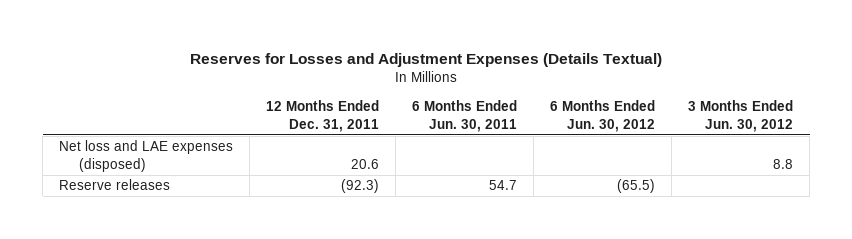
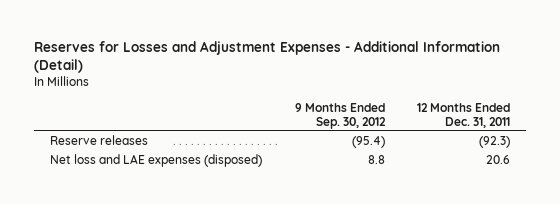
[190,52,663,67] Reserves for Losses and Adjustment Expenses (Details Textual) -> [33,41,500,74] Reserves for Losses and Adjustment Expenses - Additional Information (Detail)
[412,100,518,132] 6 Months Ended Jun. 30, 2011 -> none
[550,100,656,132] 6 Months Ended Jun. 30, 2012 -> none
[688,100,794,132] 3 Months Ended Jun. 30, 2012 -> none
none -> [294,102,386,129] 9 Months Ended Sep. 30, 2012
[59,140,234,172] Net loss and LAE expenses (disposed) -> [50,154,263,168] Net loss and LAE expenses (disposed)

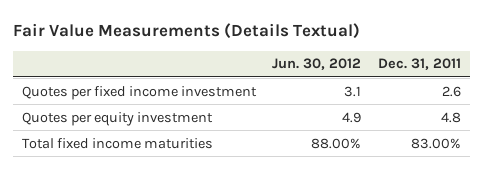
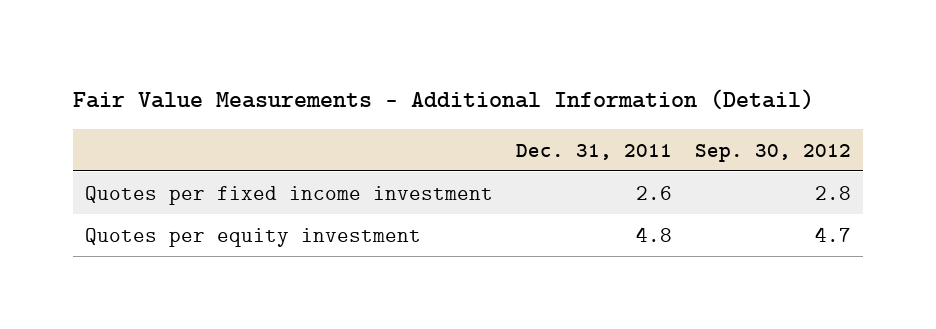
[13,22,361,39] Fair Value Measurements (Details Textual) -> [73,89,815,111] Fair Value Measurements - Additional Information (Detail)
[272,58,362,71] Jun. 30, 2012 -> none
none -> [695,143,852,162] Sep. 30, 2012
[21,137,213,149] Total fixed income maturities -> none

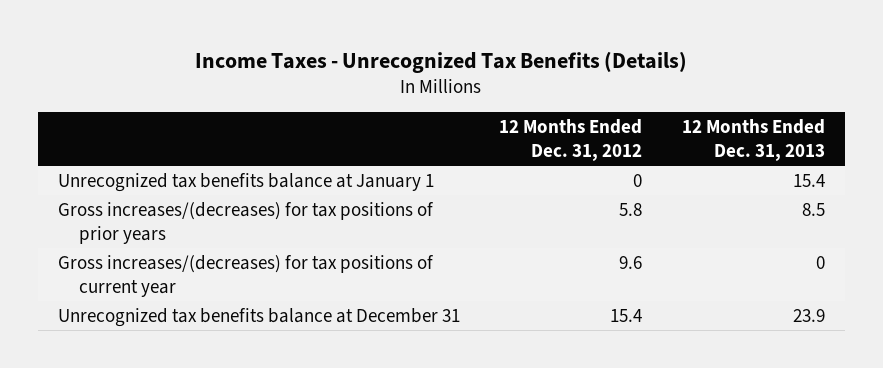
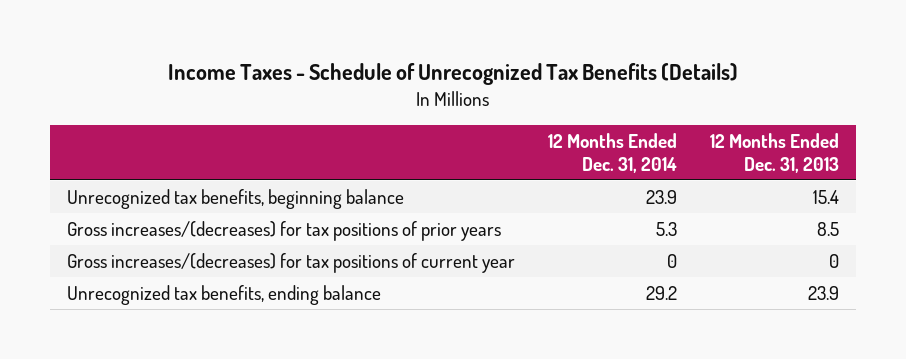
[195,50,688,73] Income Taxes - Unrecognized Tax Benefits (Details) -> [167,62,738,85] Income Taxes - Schedule of Unrecognized Tax Benefits (Details)
[499,119,643,161] 12 Months Ended Dec. 31, 2012 -> none
none -> [547,132,677,173] 12 Months Ended Dec. 31, 2014
[57,172,434,192] Unrecognized tax benefits balance at January 1 -> [66,189,404,210] Unrecognized tax benefits, beginning balance
[57,307,460,327] Unrecognized tax benefits balance at December 31 -> [66,285,381,306] Unrecognized tax benefits, ending balance

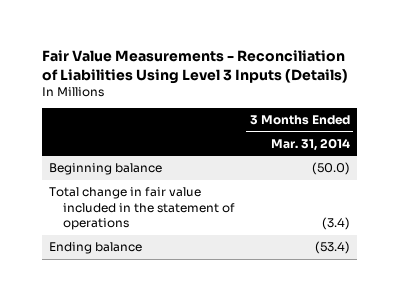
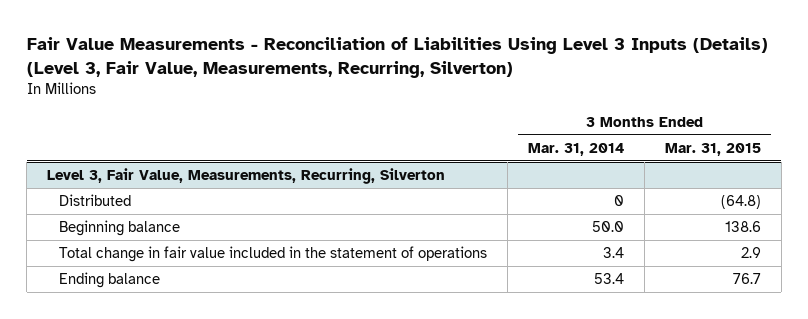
[42,49,349,84] Fair Value Measurements - Reconciliation of Liabilities Using Level 3 Inputs (Details) -> [26,37,768,78] Fair Value Measurements - Reconciliation of Liabilities Using Level 3 Inputs (Details) (Level 3, Fair Value, Measurements, Recurring, Silverton)
none -> [665,142,762,156] Mar. 31, 2015
none -> [47,168,446,185] Level 3, Fair Value, Measurements, Recurring, Silverton
none -> [59,194,132,207] Distributed
[311,162,350,176] (50.0) -> [592,221,625,233] 50.0
[321,217,350,231] (3.4) -> [603,247,625,259] 3.4
[314,241,350,255] (53.4) -> [594,273,625,285] 53.4

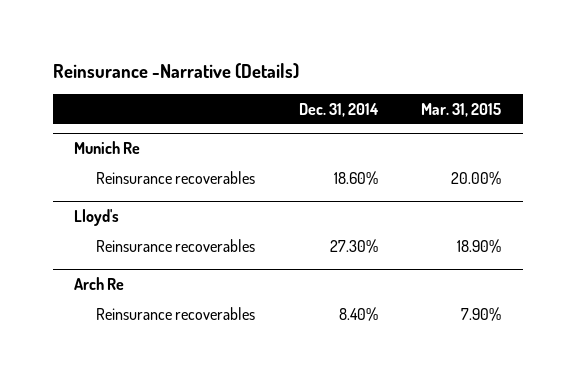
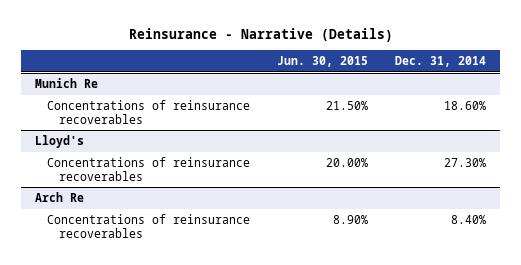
[52,62,299,79] Reinsurance -Narrative (Details) -> [128,27,393,42] Reinsurance - Narrative (Details)
[421,102,502,117] Mar. 31, 2015 -> none
none -> [277,56,369,68] Jun. 30, 2015
[96,170,256,184] Reinsurance recoverables -> [46,100,250,124] Concentrations of reinsurance recoverables
[96,238,256,252] Reinsurance recoverables -> [46,157,250,181] Concentrations of reinsurance recoverables
[96,306,256,320] Reinsurance recoverables -> [46,214,250,238] Concentrations of reinsurance recoverables

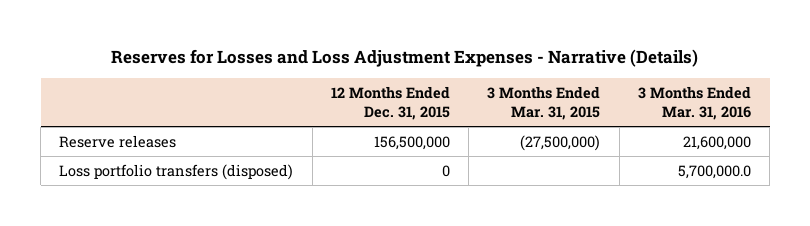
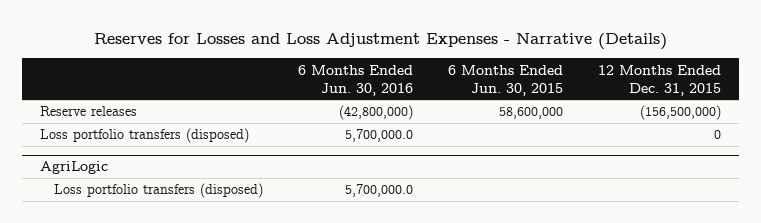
[487,86,601,120] 3 Months Ended Mar. 31, 2015 -> none
[637,86,751,120] 3 Months Ended Mar. 31, 2016 -> none
none -> [297,64,413,96] 6 Months Ended Jun. 30, 2016
none -> [448,64,564,96] 6 Months Ended Jun. 30, 2015
[373,135,450,150] 156,500,000 -> [640,105,722,121] (156,500,000)
none -> [39,161,108,175] AgriLogic
none -> [53,183,263,199] Loss portfolio transfers (disposed)

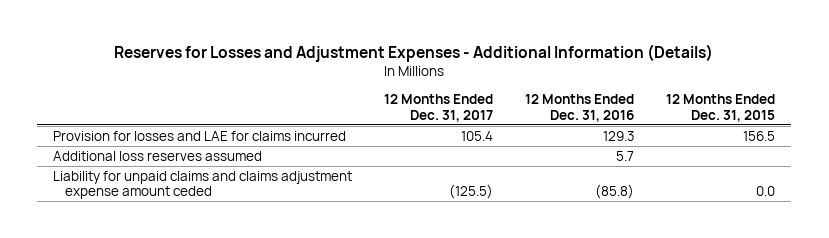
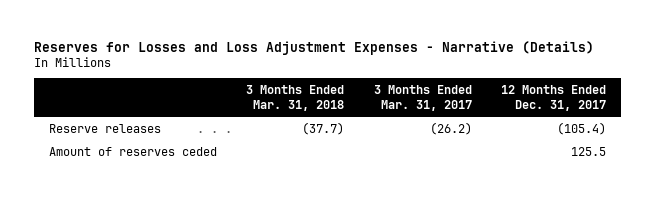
[114,43,714,62] Reserves for Losses and Adjustment Expenses - Additional Information (Details) -> [33,40,594,55] Reserves for Losses and Loss Adjustment Expenses - Narrative (Details)
[525,94,635,122] 12 Months Ended Dec. 31, 2016 -> none
[666,94,776,122] 12 Months Ended Dec. 31, 2015 -> none
none -> [246,85,345,111] 3 Months Ended Mar. 31, 2018
none -> [373,85,472,111] 3 Months Ended Mar. 31, 2017
[53,130,347,141] Provision for losses and LAE for claims incurred -> none
[53,150,263,161] Additional loss reserves assumed -> none
[53,170,353,200] Liability for unpaid claims and claims adjustment expense amount ceded -> none
none -> [48,123,161,133] Reserve releases
none -> [48,146,217,156] Amount of reserves ceded

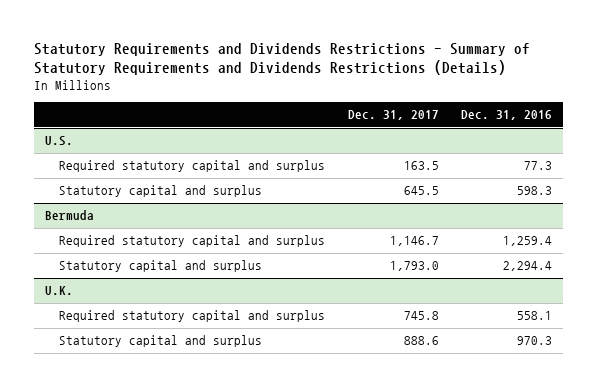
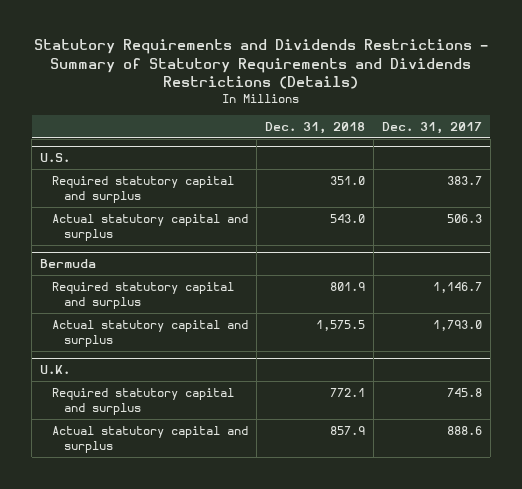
[461,110,553,121] Dec. 31, 2016 -> none
none -> [264,121,365,134] Dec. 31, 2018
[403,161,439,171] 163.5 -> [446,175,482,185] 383.7
[59,185,263,198] Statutory capital and surplus -> [52,213,249,242] Actual statutory capital and surplus
[403,186,439,196] 645.5 -> [446,213,482,223] 506.3
[59,260,263,273] Statutory capital and surplus -> [52,319,249,348] Actual statutory capital and surplus
[59,335,263,348] Statutory capital and surplus -> [52,425,249,454] Actual statutory capital and surplus

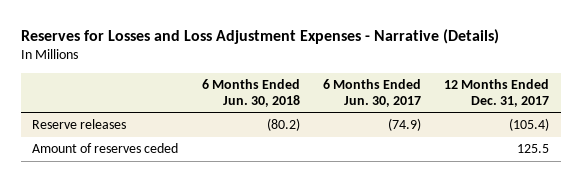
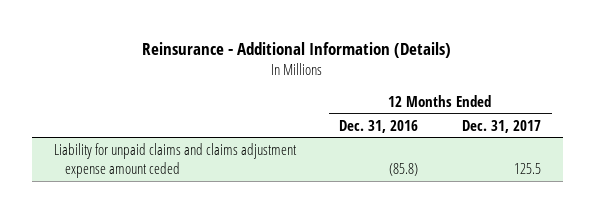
[20,29,499,45] Reserves for Losses and Loss Adjustment Expenses - Narrative (Details) -> [142,42,452,59] Reinsurance - Additional Information (Details)
[201,78,300,107] 6 Months Ended Jun. 30, 2018 -> none
[322,78,421,107] 6 Months Ended Jun. 30, 2017 -> none
none -> [339,119,419,133] Dec. 31, 2016
[32,119,127,130] Reserve releases -> none
[32,143,179,154] Amount of reserves ceded -> [53,142,297,179] Liability for unpaid claims and claims adjustment expense amount ceded

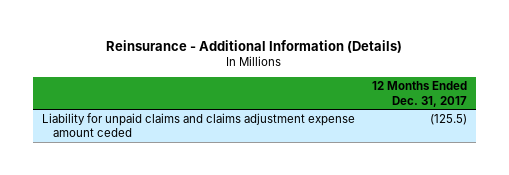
[339,119,419,133] Dec. 31, 2016 -> none
[513,163,541,175] 125.5 -> [429,113,467,125] (125.5)

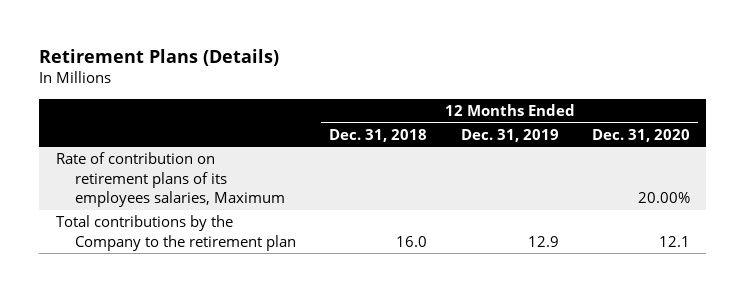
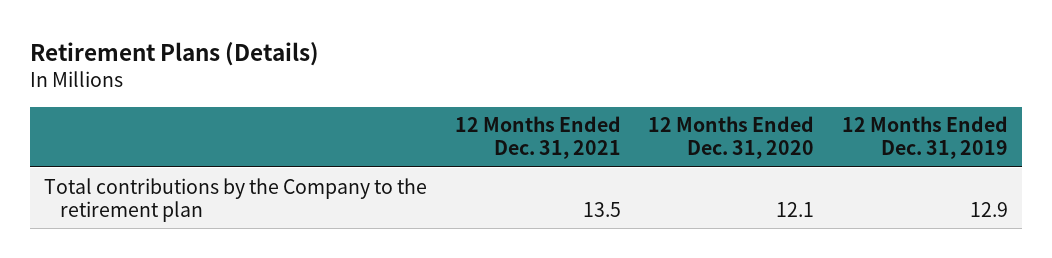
[329,128,428,142] Dec. 31, 2018 -> none
none -> [454,116,621,160] 12 Months Ended Dec. 31, 2021
[55,152,286,208] Rate of contribution on retirement plans of its employees salaries, Maximum -> none

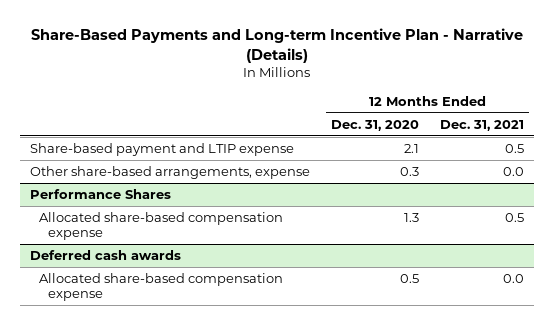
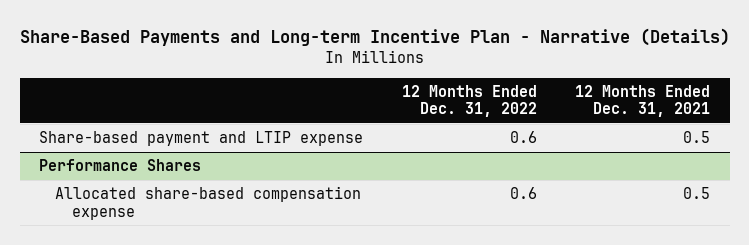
[331,119,420,131] Dec. 31, 2020 -> none
none -> [401,85,537,118] 12 Months Ended Dec. 31, 2022
[30,165,311,179] Other share-based arrangements, expense -> none
[30,249,182,260] Deferred cash awards -> none
[39,272,284,302] Allocated share-based compensation expense -> none

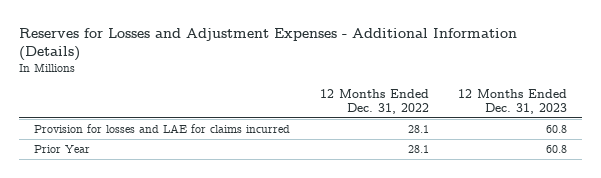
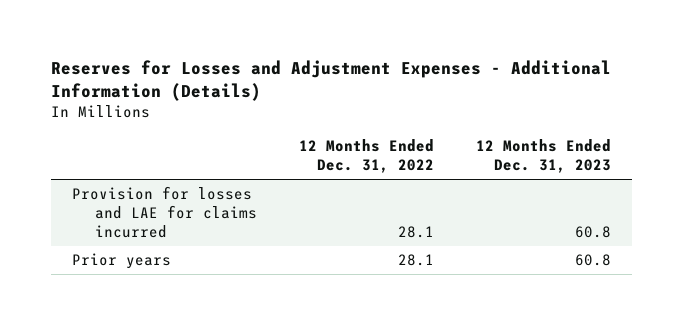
[33,145,90,154] Prior Year -> [72,253,172,270] Prior years

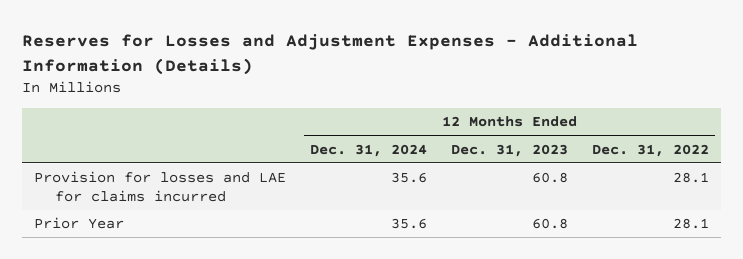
none -> [310,143,428,157] Dec. 31, 2024
[72,253,172,270] Prior years -> [34,217,125,230] Prior Year

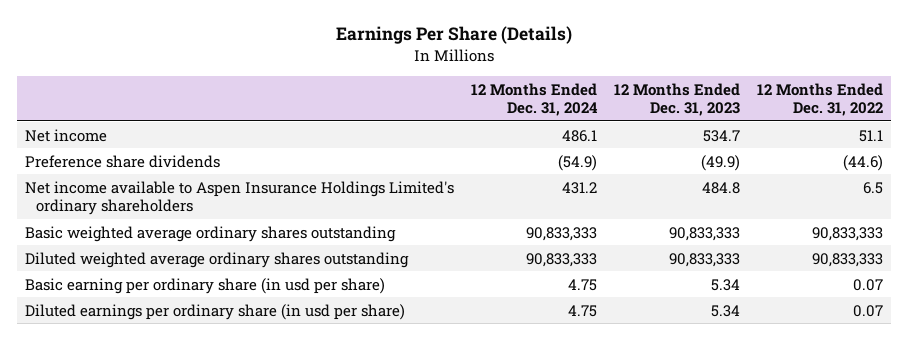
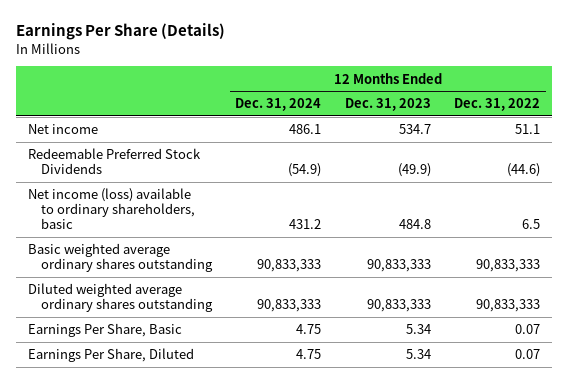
[25,154,221,168] Preference share dividends -> [27,148,201,174] Redeemable Preferred Stock Dividends
[25,180,455,215] Net income available to Aspen Insurance Holdings Limited's ordinary shareholders -> [27,188,196,229] Net income (loss) available to ordinary shareholders, basic
[25,277,386,294] Basic earning per ordinary share (in usd per share) -> [27,323,182,338] Earnings Per Share, Basic
[25,303,406,320] Diluted earnings per ordinary share (in usd per share) -> [27,348,194,363] Earnings Per Share, Diluted

